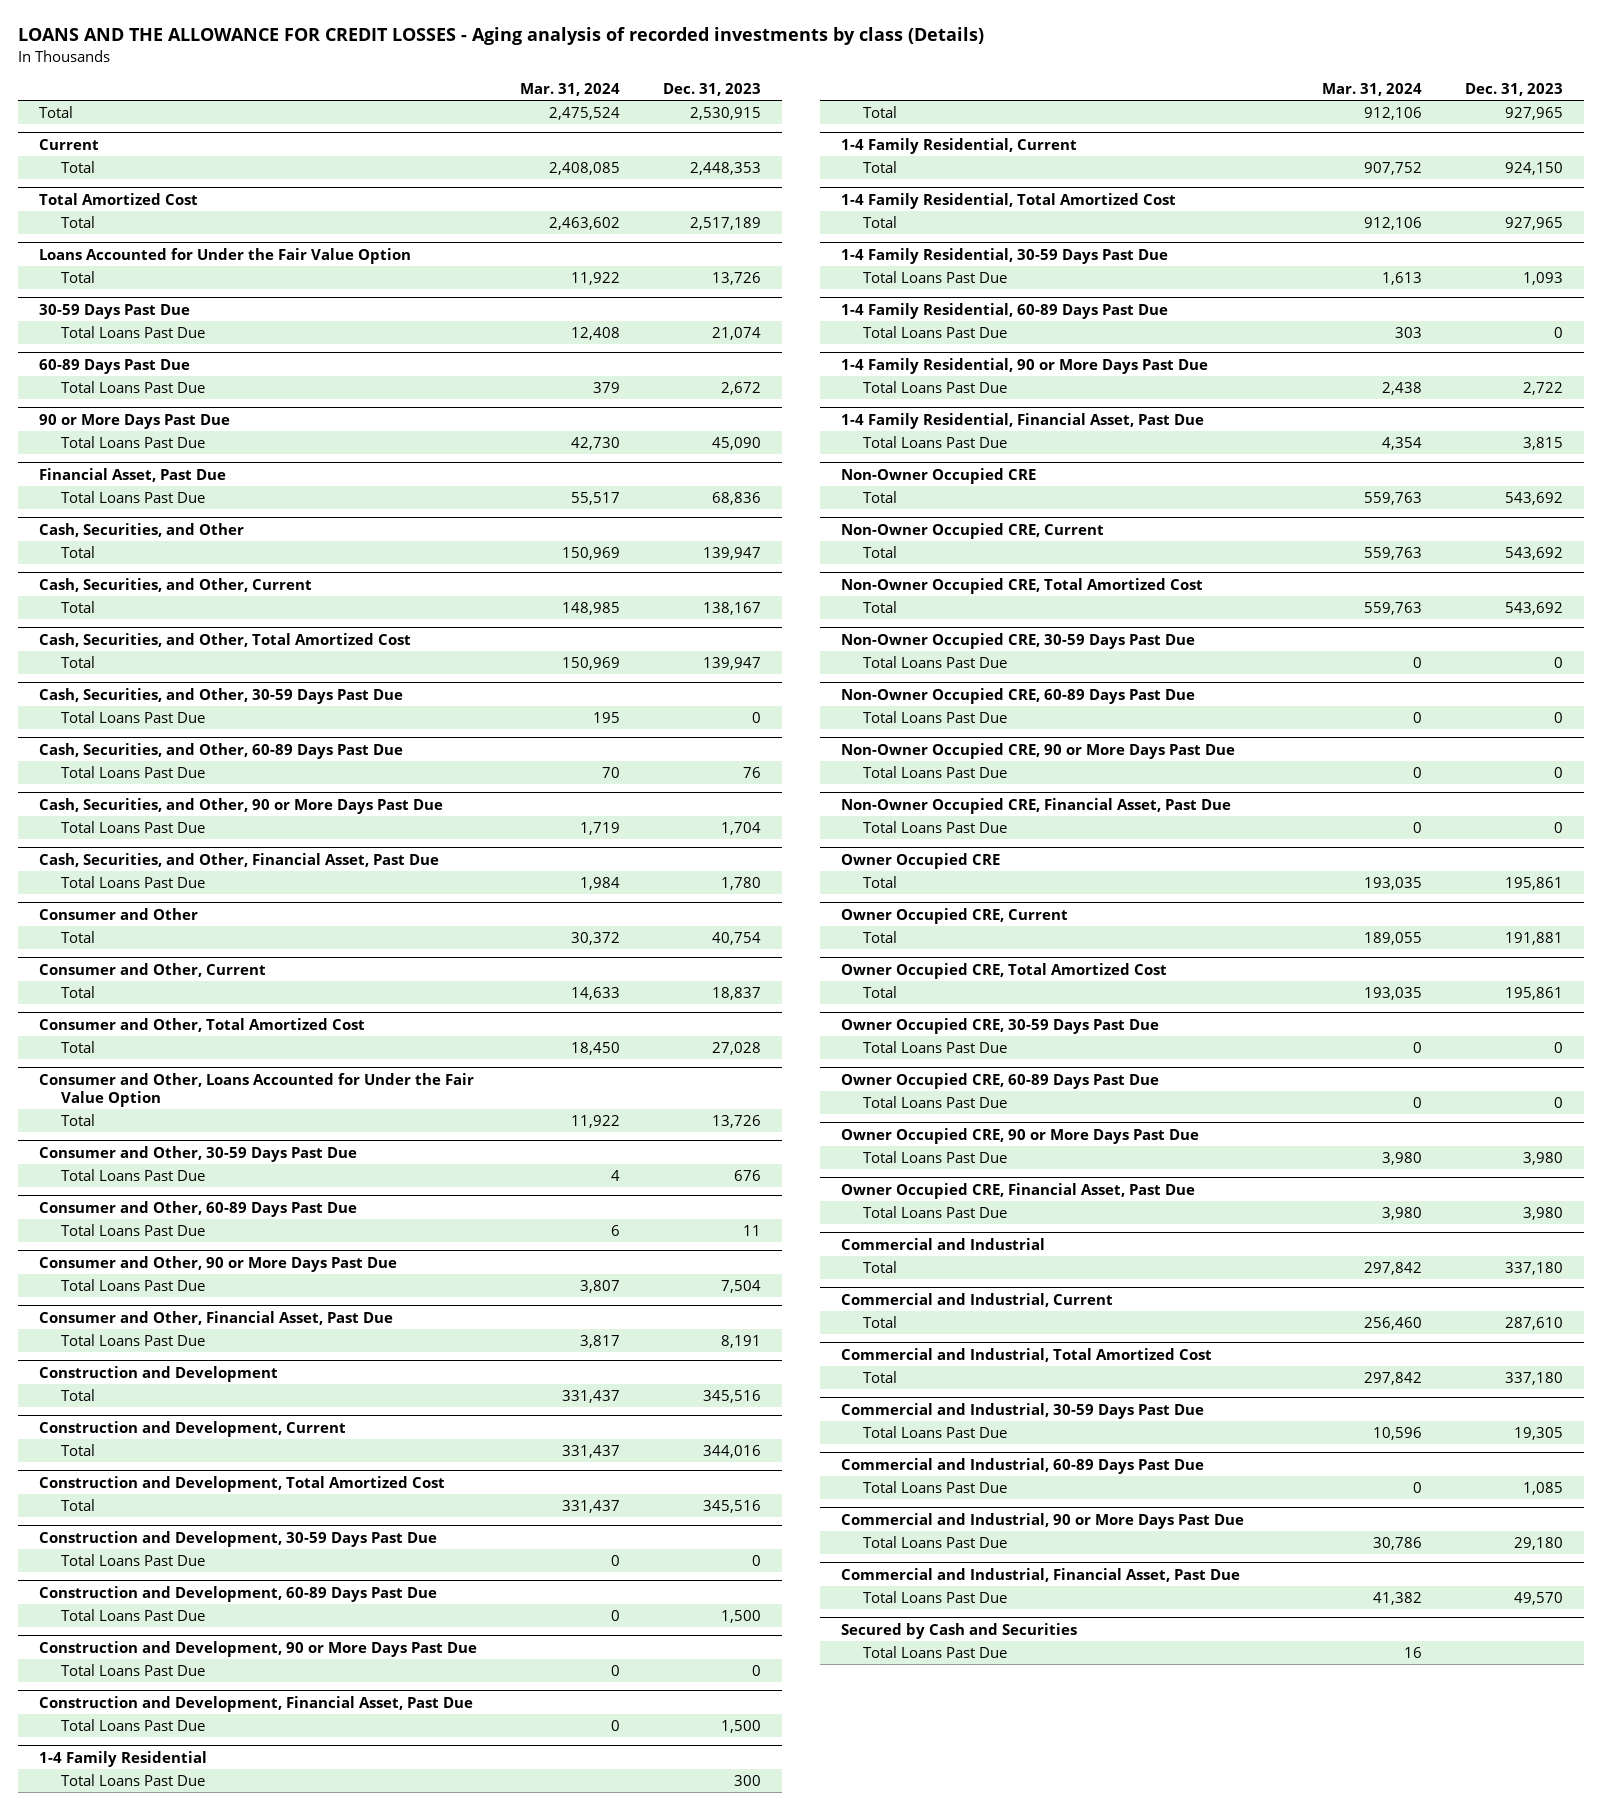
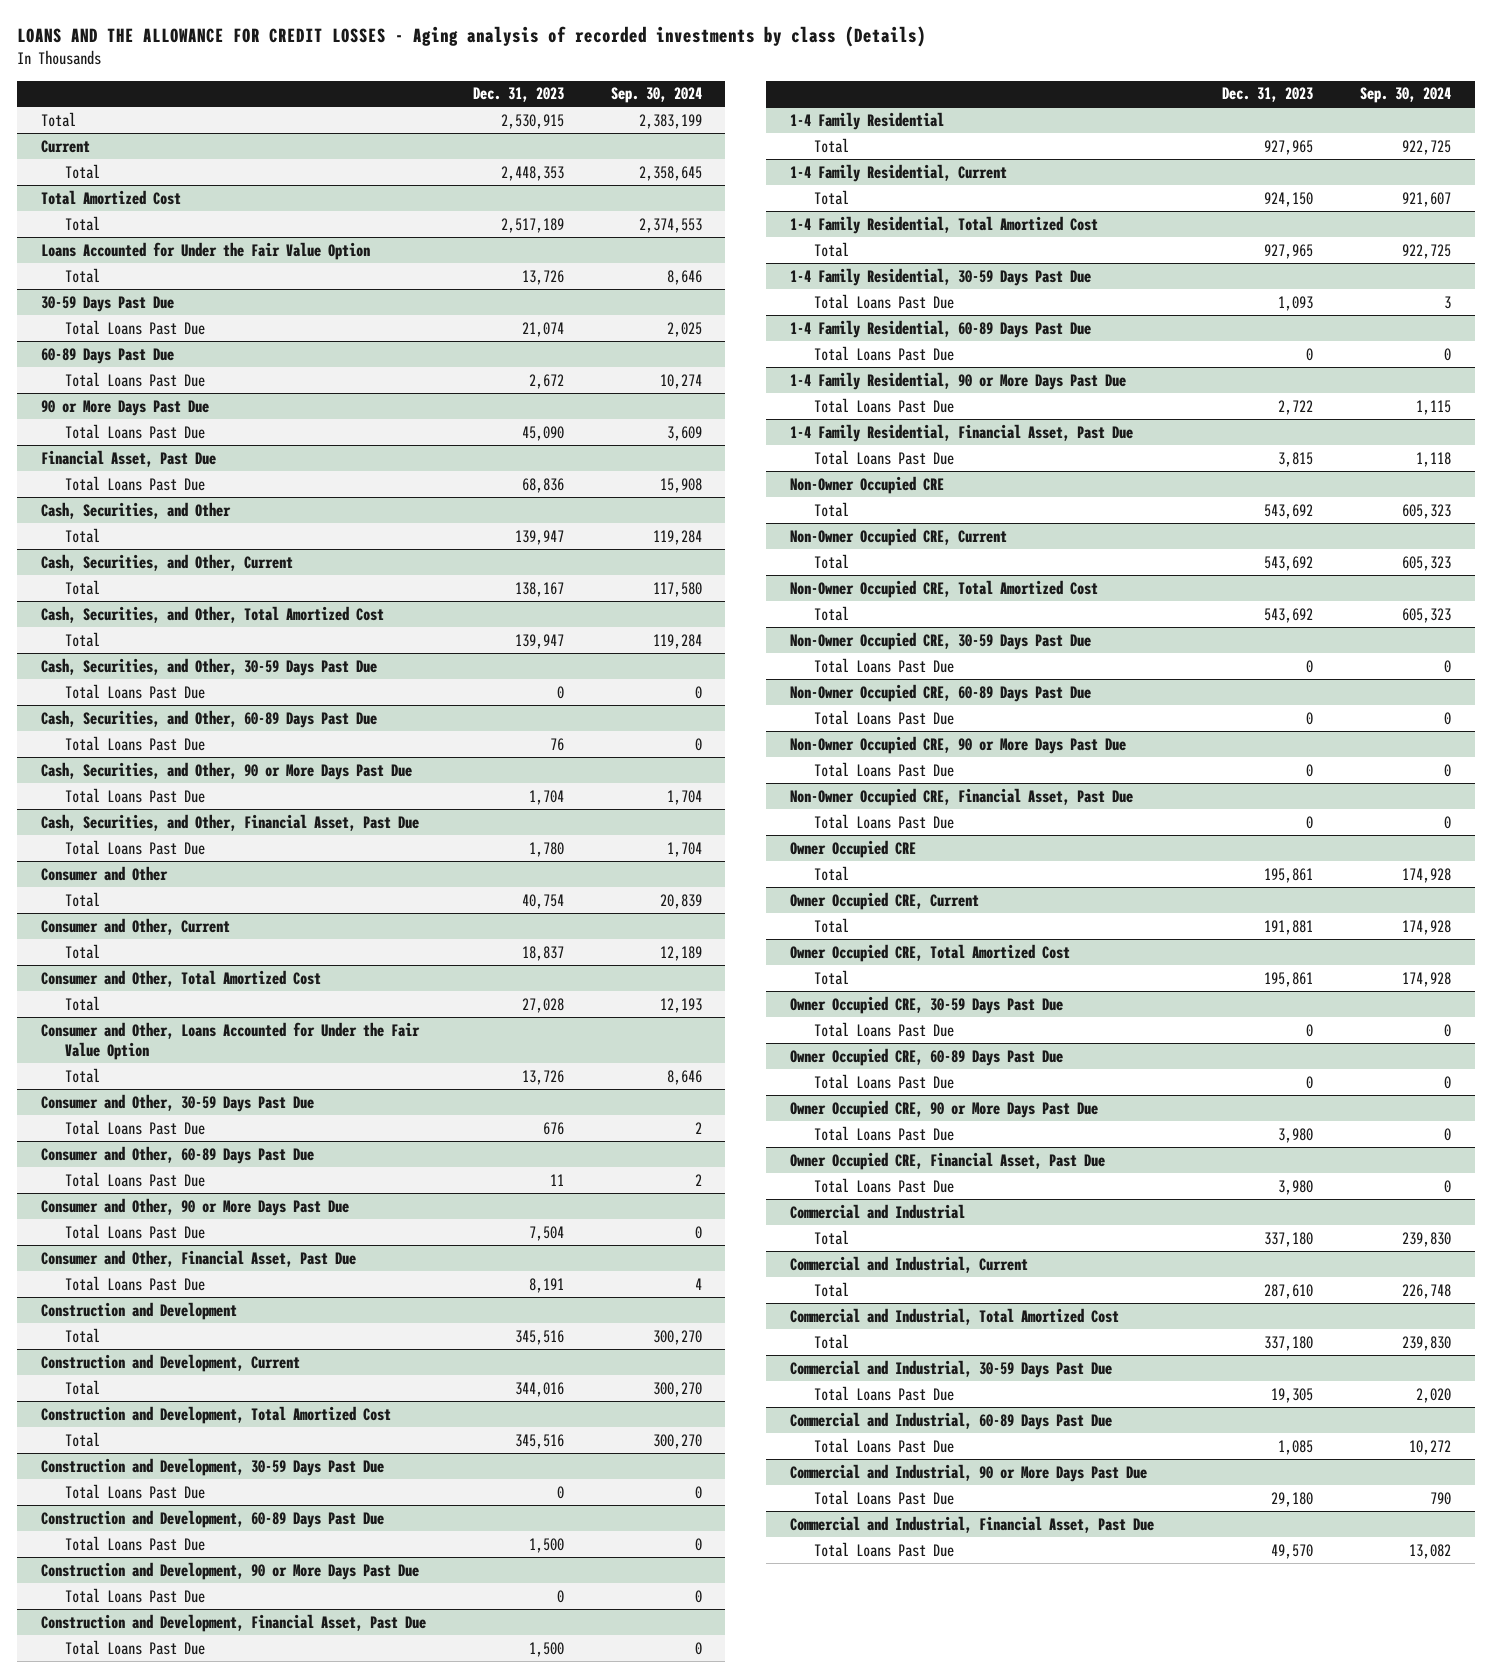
[519,82,620,96] Mar. 31, 2024 -> none
none -> [610,87,702,104] Sep. 30, 2024
[60,1773,205,1786] Total Loans Past Due -> none
[841,1622,1078,1639] Secured by Cash and Securities -> none
[862,1645,1007,1658] Total Loans Past Due -> none

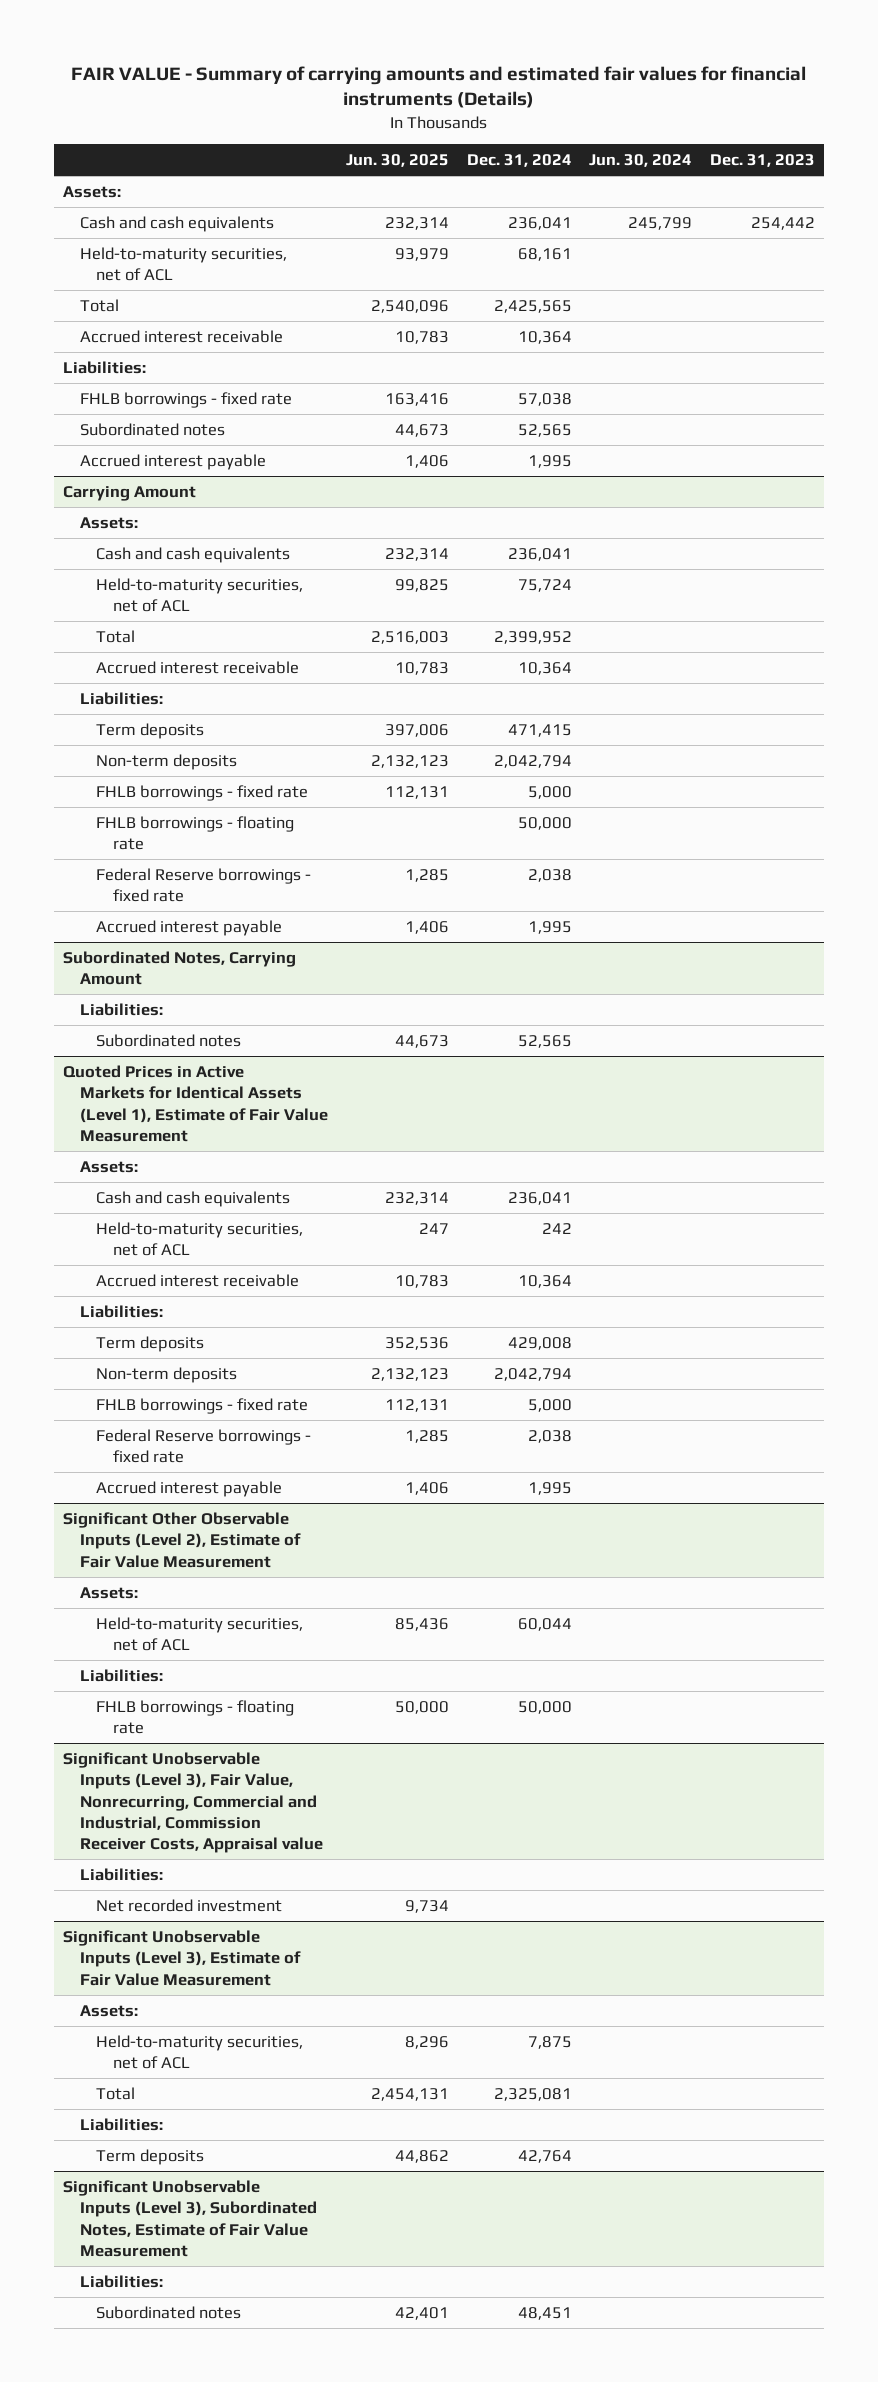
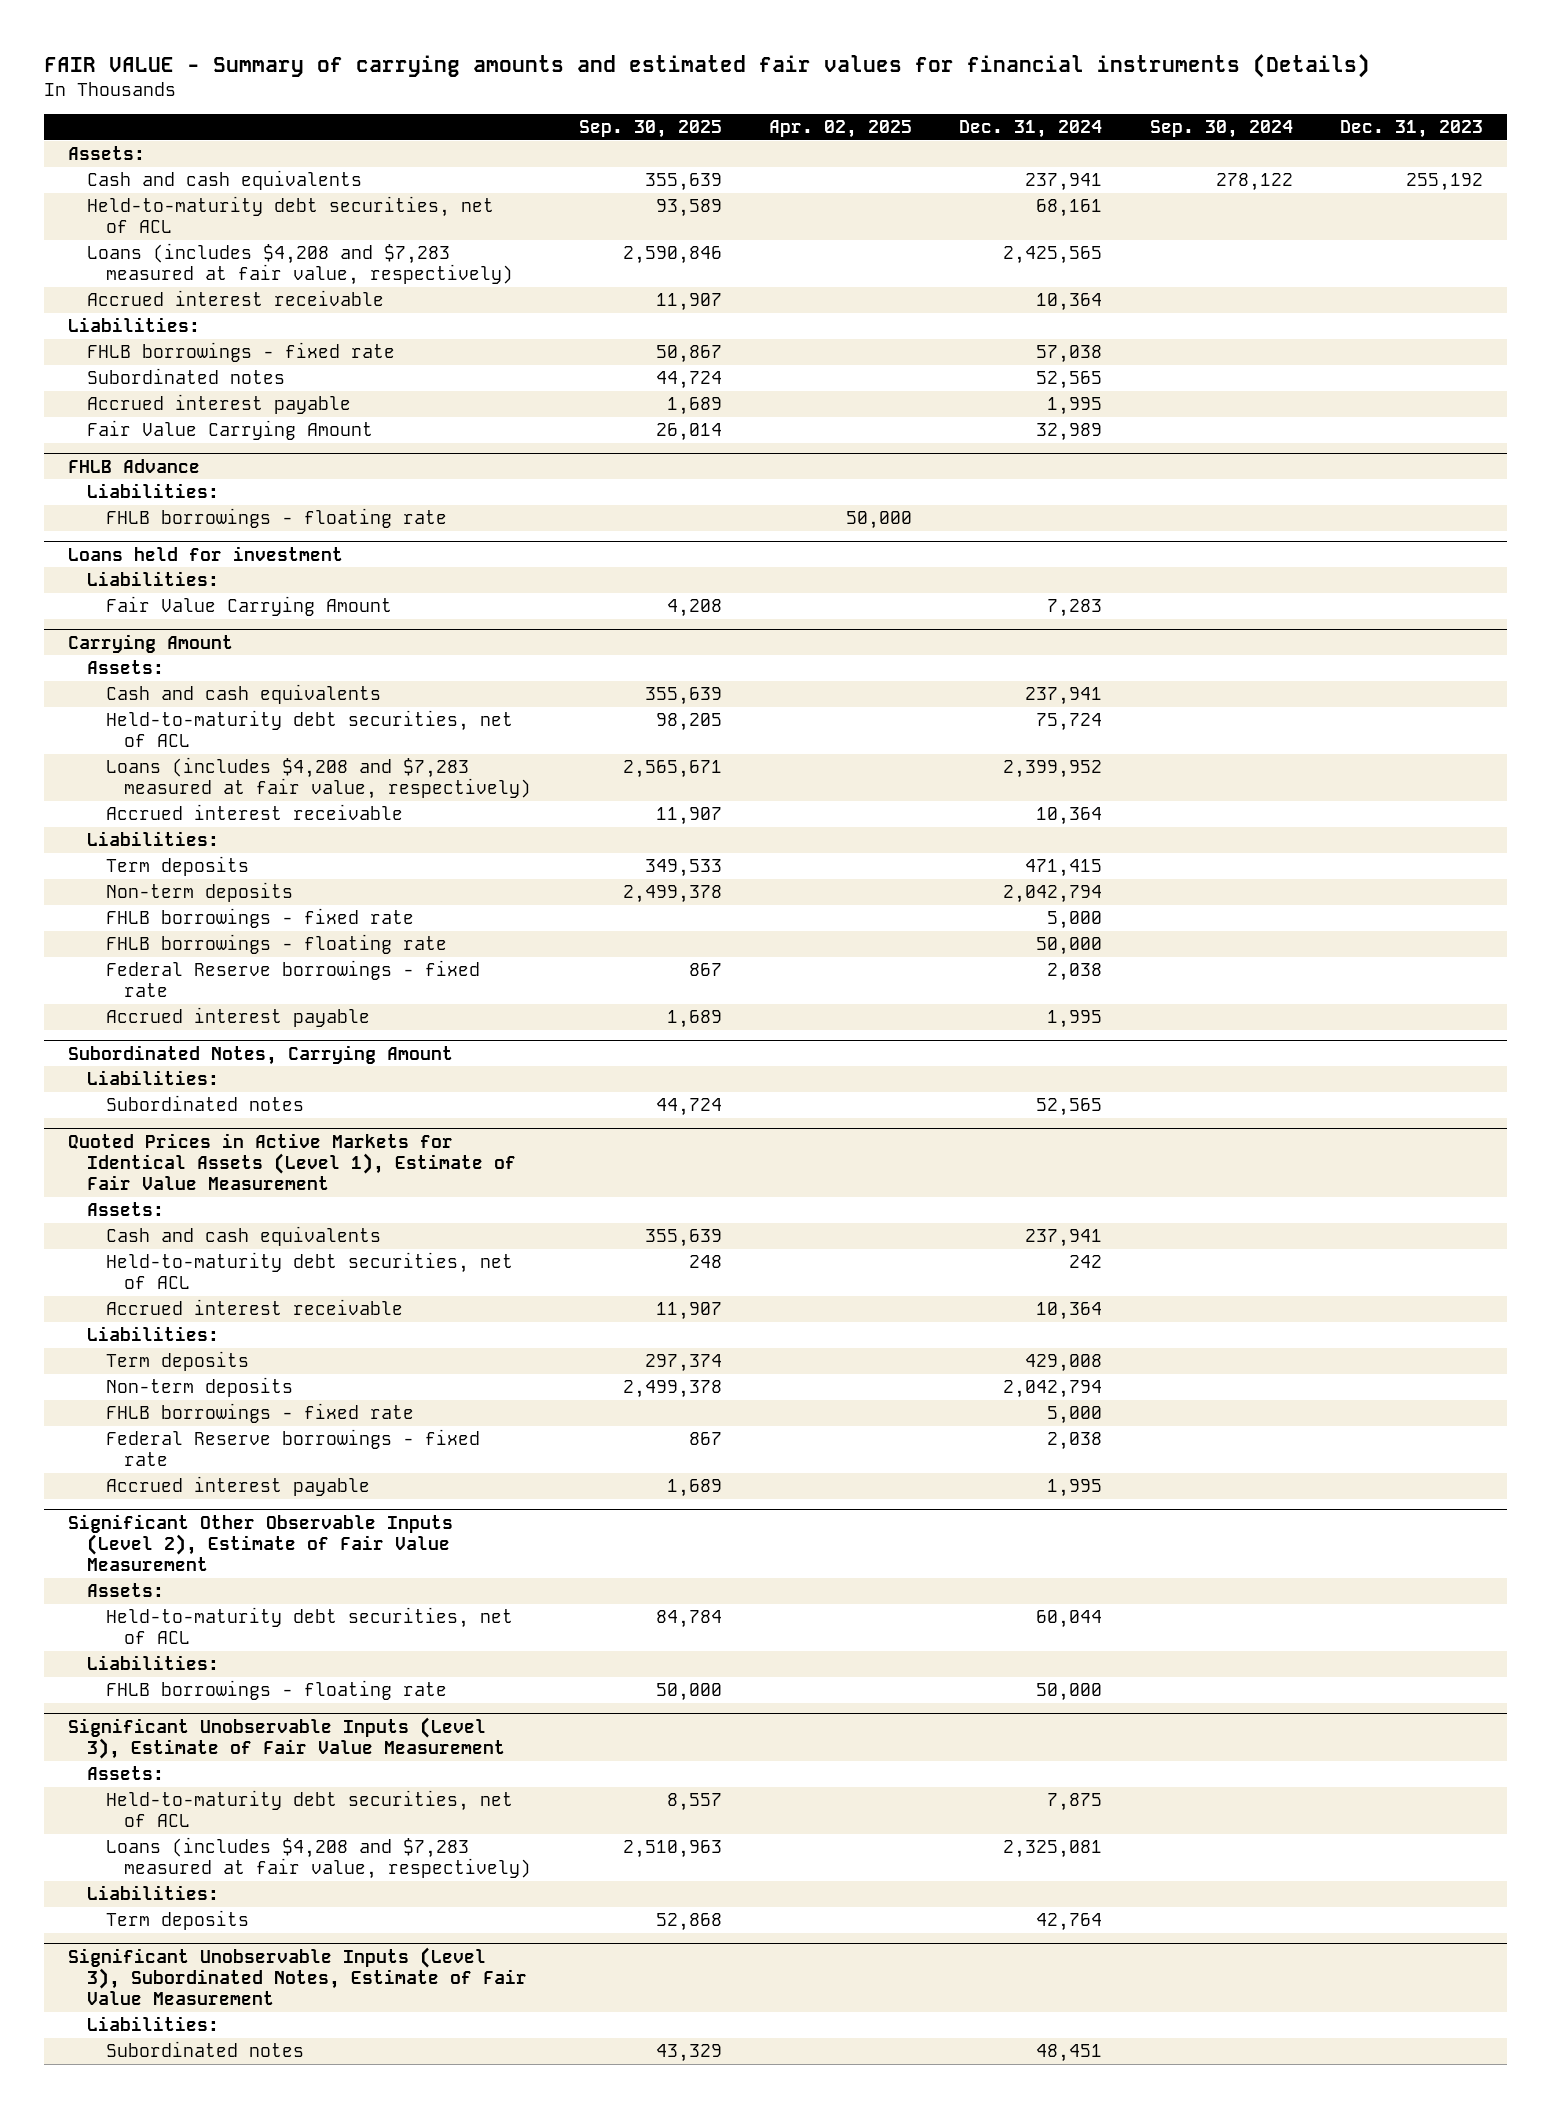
[345,154,449,168] Jun. 30, 2025 -> none
[589,154,693,168] Jun. 30, 2024 -> none
none -> [578,119,722,138] Sep. 30, 2025
none -> [769,119,913,138] Apr. 02, 2025
none -> [1149,119,1293,138] Sep. 30, 2024
[507,216,572,230] 236,041 -> [1025,173,1103,192] 237,941
[751,216,816,230] 254,442 -> [1406,173,1484,192] 255,192
[79,246,287,282] Held-to-maturity securities, net of ACL -> [86,196,494,234] Held-to-maturity debt securities, net of ACL
[79,298,119,312] Total -> [86,243,513,286] Loans (includes $4,208 and $7,283 measured at fair value, respectively)
none -> [86,420,373,441] Fair Value Carrying Amount
none -> [67,458,200,473] FHLB Advance
none -> [86,483,219,499] Liabilities:
none -> [105,508,447,529] FHLB borrowings - floating rate
none -> [67,545,343,561] Loans held for investment
none -> [86,571,219,587] Liabilities:
none -> [105,596,392,617] Fair Value Carrying Amount
[507,547,572,561] 236,041 -> [1025,687,1103,706] 237,941
[96,577,304,613] Held-to-maturity securities, net of ACL -> [105,710,513,748] Held-to-maturity debt securities, net of ACL
[96,629,136,643] Total -> [105,757,532,800] Loans (includes $4,208 and $7,283 measured at fair value, respectively)
[507,1191,572,1205] 236,041 -> [1025,1229,1103,1248] 237,941
[96,1221,304,1257] Held-to-maturity securities, net of ACL -> [105,1252,513,1290] Held-to-maturity debt securities, net of ACL
[96,1616,304,1652] Held-to-maturity securities, net of ACL -> [105,1607,513,1645] Held-to-maturity debt securities, net of ACL
[62,1751,323,1854] Significant Unobservable Inputs (Level 3), Fair Value, Nonrecurring, Commercial and Industrial, Commission Receiver Costs, Appraisal value -> none
[79,1867,163,1881] Liabilities: -> none
[96,1898,283,1912] Net recorded investment -> none
[96,2034,304,2070] Held-to-maturity securities, net of ACL -> [105,1790,513,1828] Held-to-maturity debt securities, net of ACL
[96,2086,136,2100] Total -> [105,1837,532,1880] Loans (includes $4,208 and $7,283 measured at fair value, respectively)

